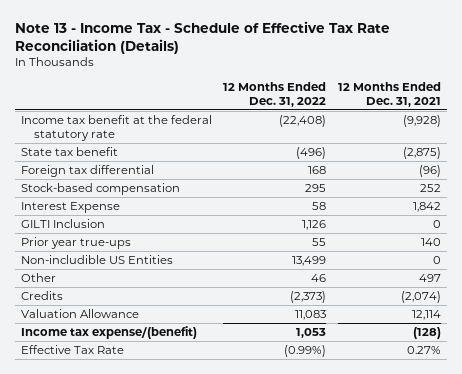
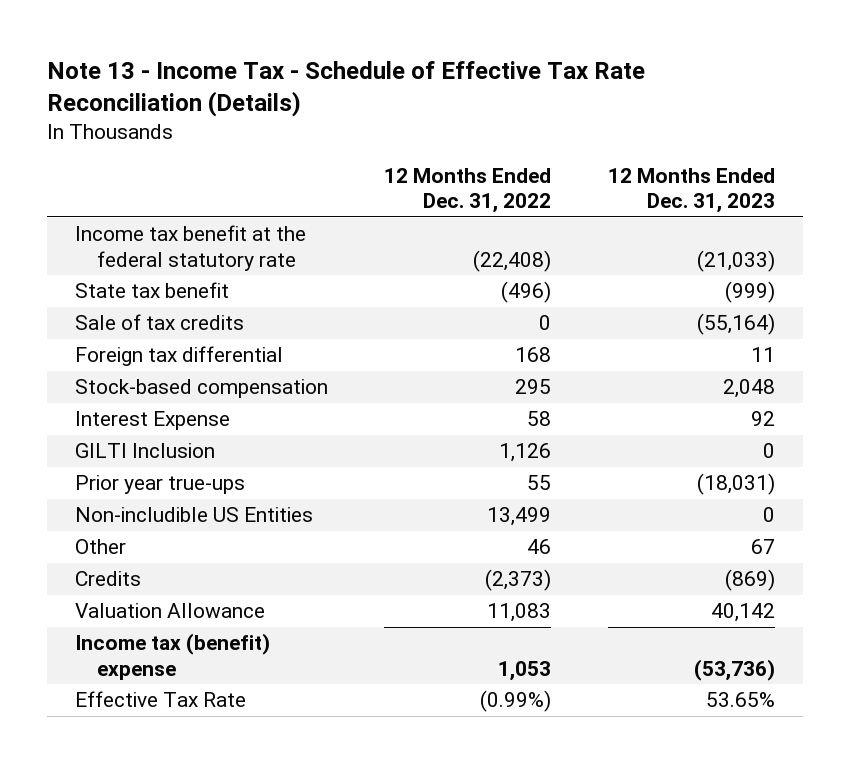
[338,81,442,107] 12 Months Ended Dec. 31, 2021 -> none
none -> [607,167,775,214] 12 Months Ended Dec. 31, 2023
none -> [74,314,244,331] Sale of tax credits
[20,326,197,340] Income tax expense/(benefit) -> [74,633,270,680] Income tax (benefit) expense

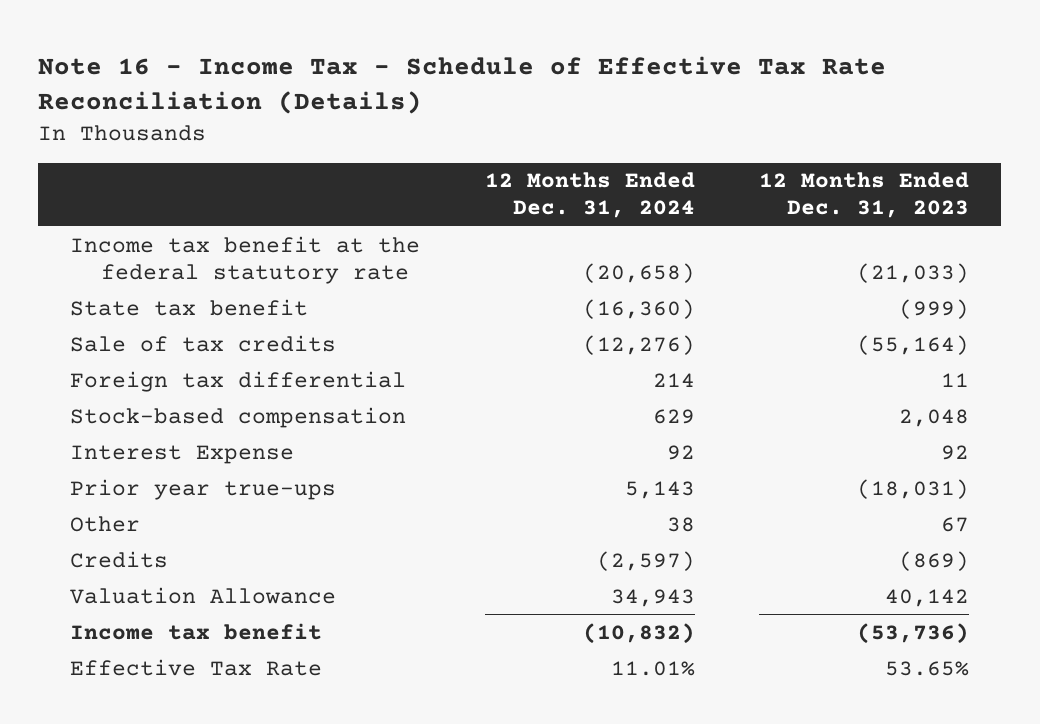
[46,60,645,117] Note 13 - Income Tax - Schedule of Effective Tax Rate Reconciliation (Details) -> [38,55,887,115] Note 16 - Income Tax - Schedule of Effective Tax Rate Reconciliation (Details)
[384,167,552,214] 12 Months Ended Dec. 31, 2022 -> none
none -> [484,172,695,219] 12 Months Ended Dec. 31, 2024
[74,443,215,459] GILTI Inclusion -> none
[74,507,313,523] Non-includible US Entities -> none
[74,633,270,680] Income tax (benefit) expense -> [70,622,323,640] Income tax benefit

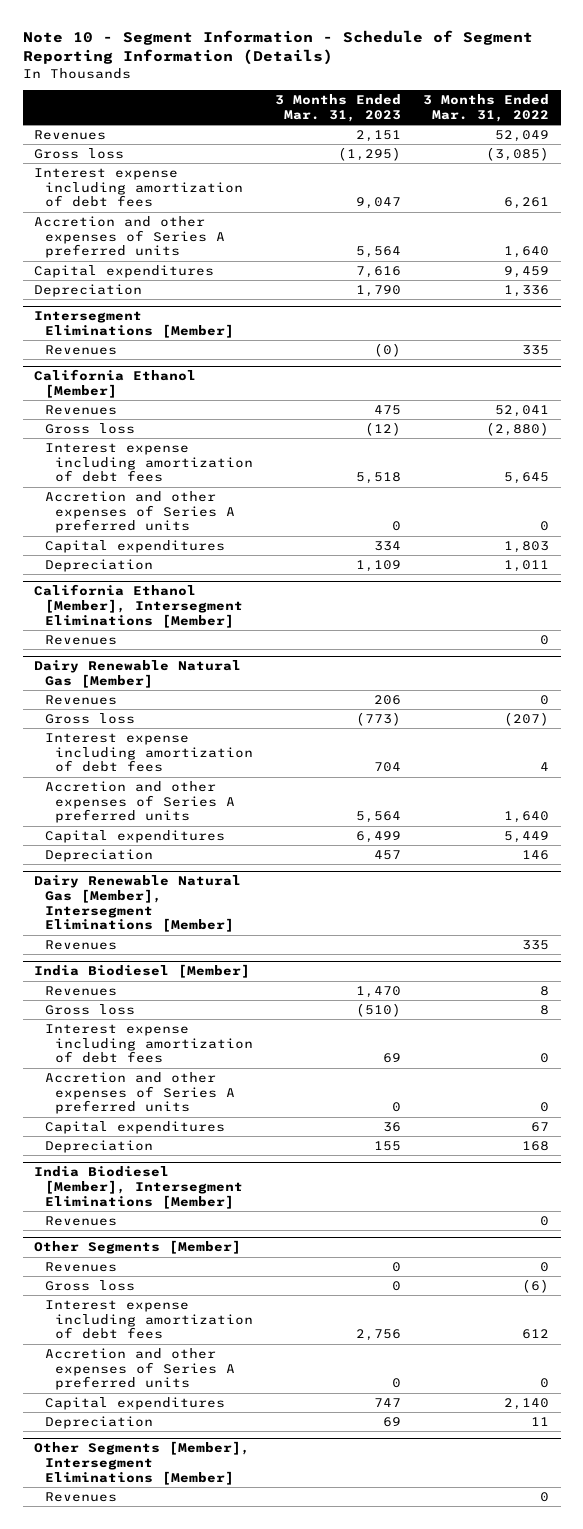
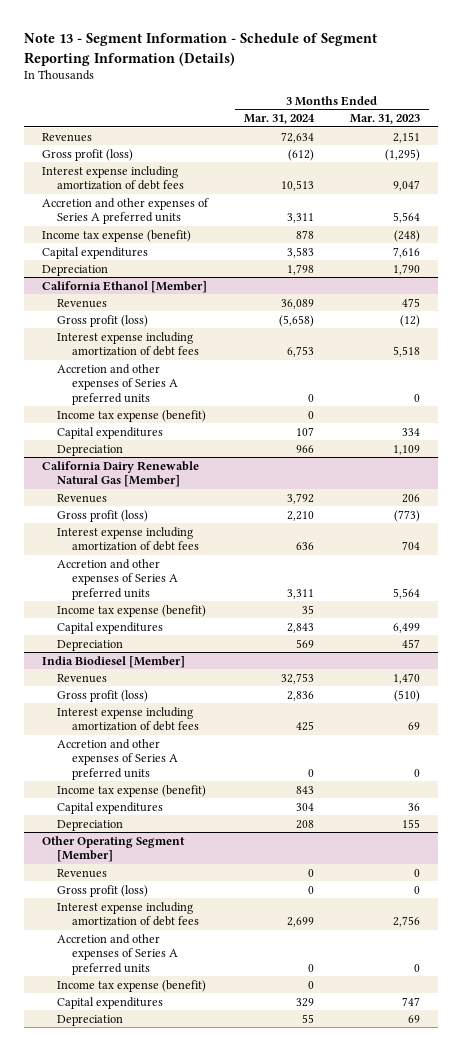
[22,29,533,66] Note 10 - Segment Information - Schedule of Segment Reporting Information (Details) -> [24,33,378,66] Note 13 - Segment Information - Schedule of Segment Reporting Information (Details)
[423,94,550,122] 3 Months Ended Mar. 31, 2022 -> none
none -> [244,114,316,125] Mar. 31, 2024
[33,147,124,159] Gross loss -> [42,148,134,161] Gross profit (loss)
none -> [42,229,192,242] Income tax expense (benefit)
[33,311,234,339] Intersegment Eliminations [Member] -> none
[44,344,117,355] Revenues -> none
[44,422,135,434] Gross loss -> [57,314,149,327] Gross profit (loss)
none -> [57,409,207,422] Income tax expense (benefit)
[33,584,243,628] California Ethanol [Member], Intersegment Eliminations [Member] -> none
[44,634,117,645] Revenues -> none
[33,660,241,689] Dairy Renewable Natural Gas [Member] -> [42,460,200,488] California Dairy Renewable Natural Gas [Member]
[44,712,135,724] Gross loss -> [57,509,149,522] Gross profit (loss)
none -> [57,604,207,617] Income tax expense (benefit)
[33,875,241,933] Dairy Renewable Natural Gas [Member], Intersegment Eliminations [Member] -> none
[44,939,117,950] Revenues -> none
[44,1003,135,1015] Gross loss -> [57,689,149,702] Gross profit (loss)
none -> [57,784,207,797] Income tax expense (benefit)
[33,1166,243,1209] India Biodiesel [Member], Intersegment Eliminations [Member] -> none
[44,1215,117,1226] Revenues -> none
[33,1240,241,1255] Other Segments [Member] -> [42,835,186,863] Other Operating Segment [Member]
[44,1279,135,1291] Gross loss -> [57,884,149,897] Gross profit (loss)
none -> [57,979,207,992] Income tax expense (benefit)
[33,1441,250,1485] Other Segments [Member], Intersegment Eliminations [Member] -> none
[44,1491,117,1502] Revenues -> none

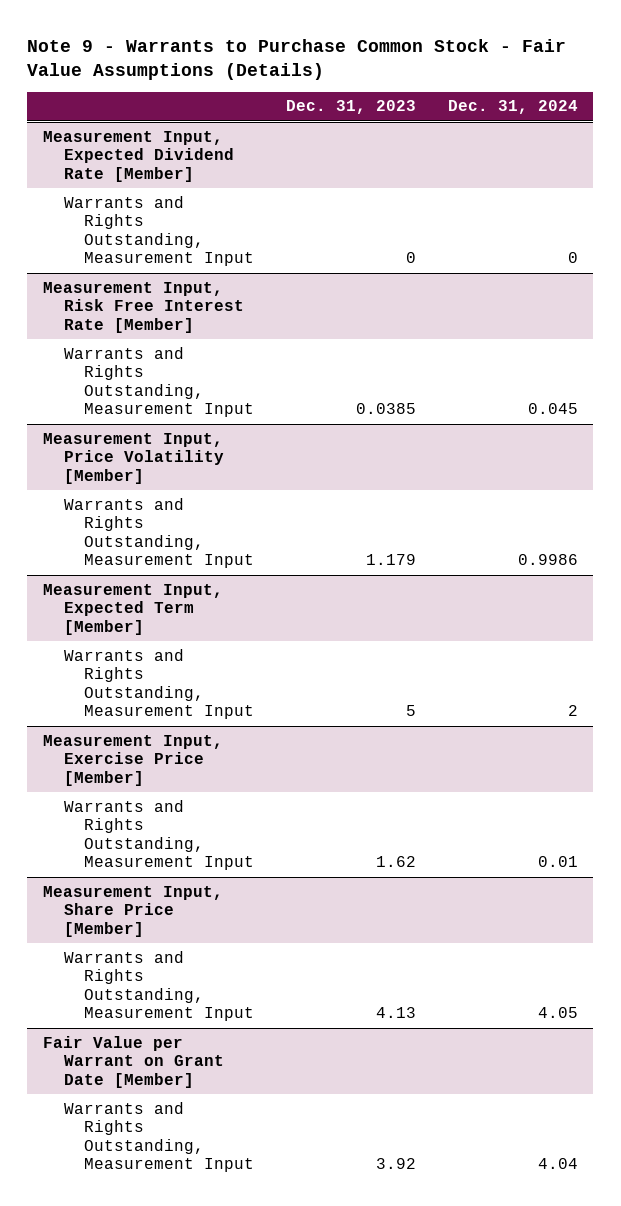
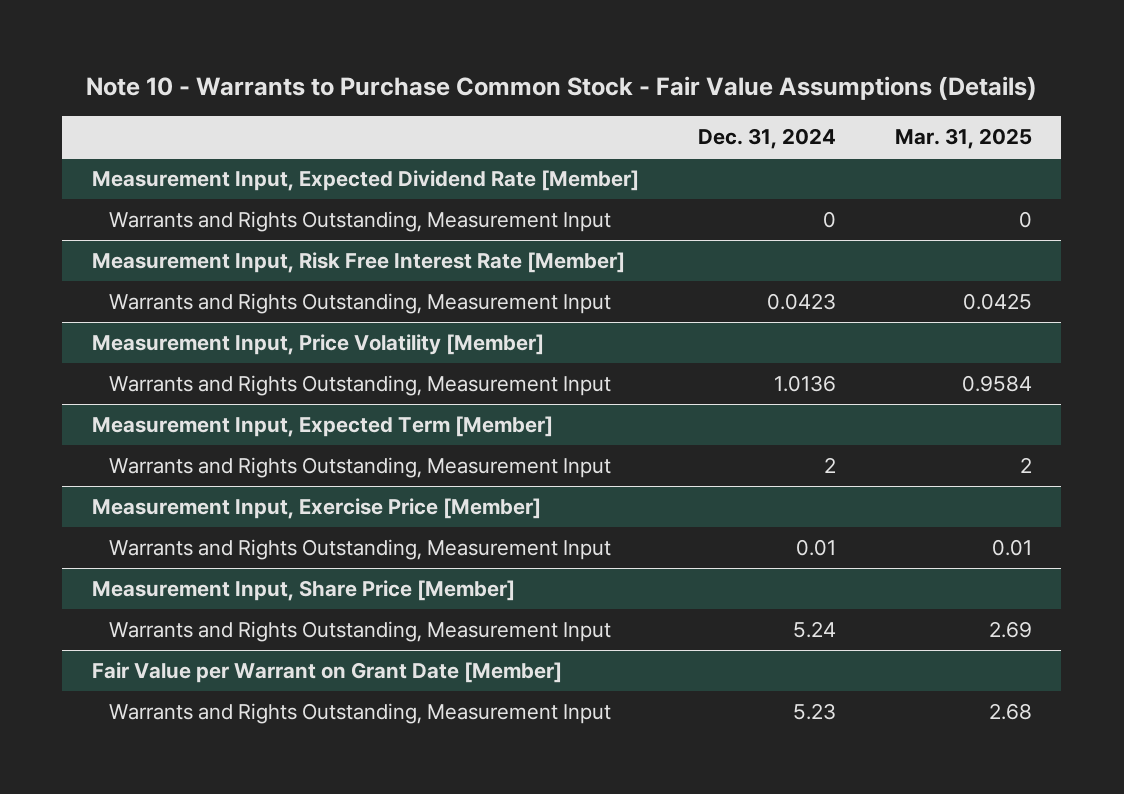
[27,38,567,81] Note 9 - Warrants to Purchase Common Stock - Fair Value Assumptions (Details) -> [85,76,1037,101] Note 10 - Warrants to Purchase Common Stock - Fair Value Assumptions (Details)
[286,100,417,115] Dec. 31, 2023 -> none
none -> [894,128,1032,150] Mar. 31, 2025
[527,403,578,415] 0.045 -> [766,293,836,311] 0.0423
[517,554,578,566] 0.9986 -> [773,375,836,393] 1.0136
[537,1007,578,1019] 4.05 -> [792,621,836,639] 5.24
[537,1158,578,1170] 4.04 -> [792,703,836,721] 5.23

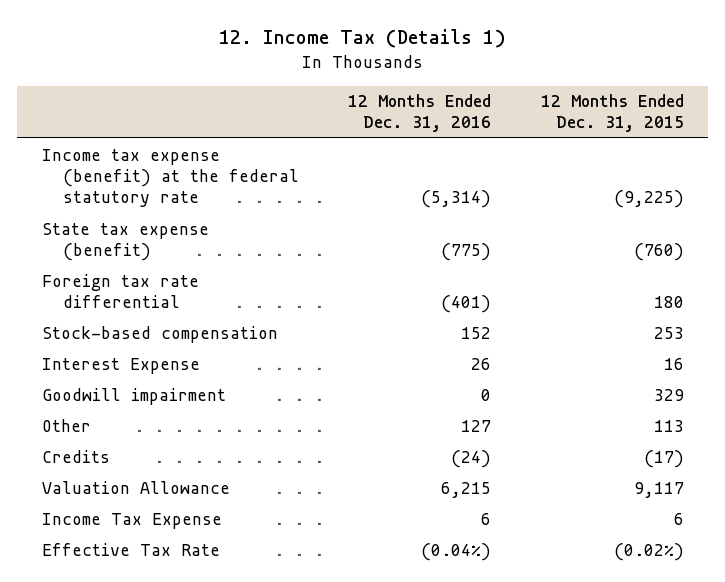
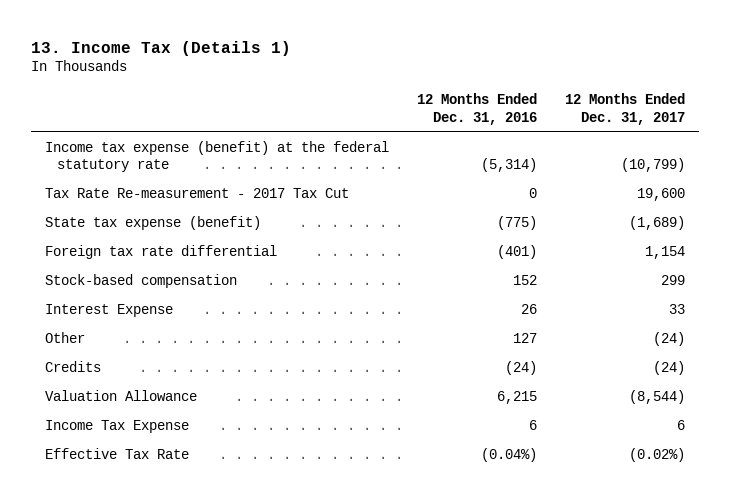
[218,29,506,49] 12. Income Tax (Details 1) -> [30,40,291,56] 13. Income Tax (Details 1)
[540,94,684,133] 12 Months Ended Dec. 31, 2015 -> none
none -> [564,93,685,125] 12 Months Ended Dec. 31, 2017
none -> [44,187,349,198] Tax Rate Re-measurement - 2017 Tax Cut
[41,387,226,405] Goodwill impairment -> none

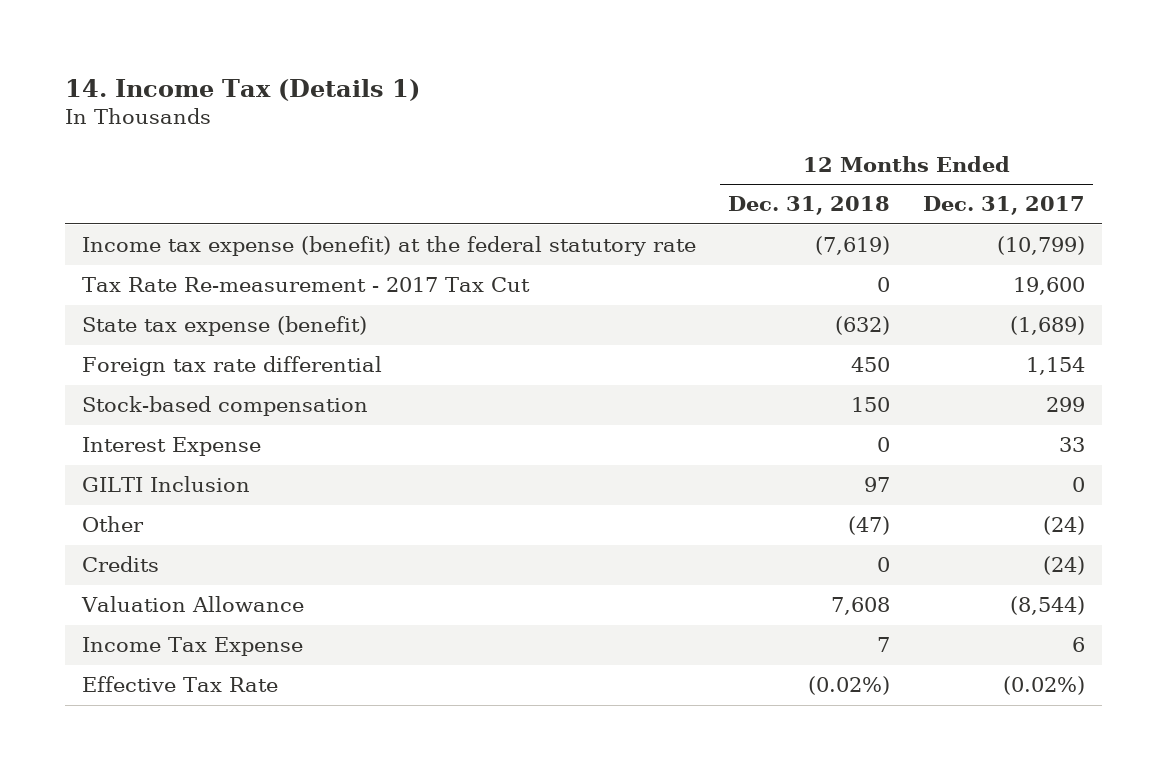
[30,40,291,56] 13. Income Tax (Details 1) -> [65,78,421,101] 14. Income Tax (Details 1)
[416,93,537,125] 12 Months Ended Dec. 31, 2016 -> none
none -> [728,196,891,216] Dec. 31, 2018
none -> [81,476,250,493] GILTI Inclusion

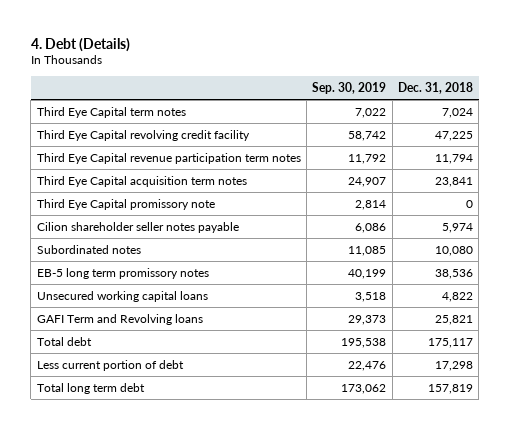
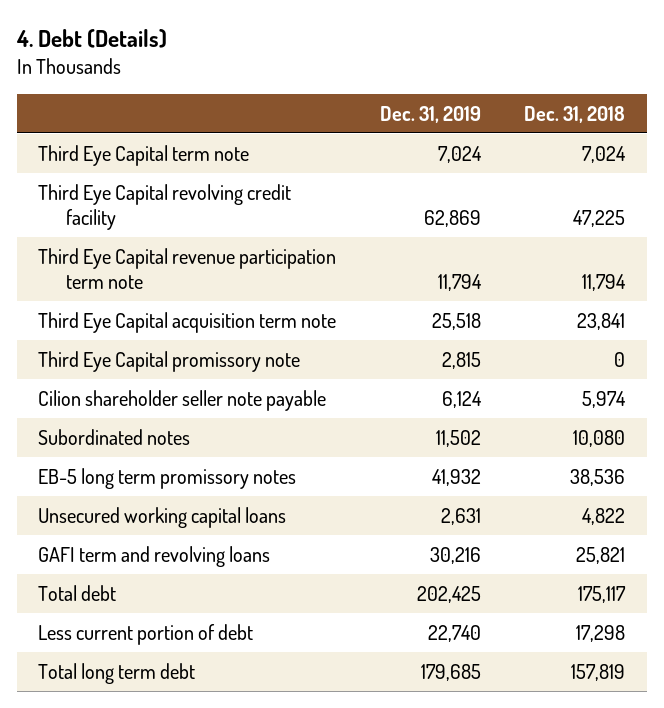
[312,81,387,94] Sep. 30, 2019 -> none
none -> [379,105,481,123] Dec. 31, 2019
[36,106,186,118] Third Eye Capital term notes -> [38,144,250,166] Third Eye Capital term note
[36,152,301,164] Third Eye Capital revenue participation term notes -> [38,247,337,290] Third Eye Capital revenue participation term note
[36,175,247,187] Third Eye Capital acquisition term notes -> [38,311,337,333] Third Eye Capital acquisition term note
[36,221,239,233] Cilion shareholder seller notes payable -> [38,389,327,411] Cilion shareholder seller note payable
[36,313,203,325] GAFI Term and Revolving loans -> [38,545,271,567] GAFI term and revolving loans

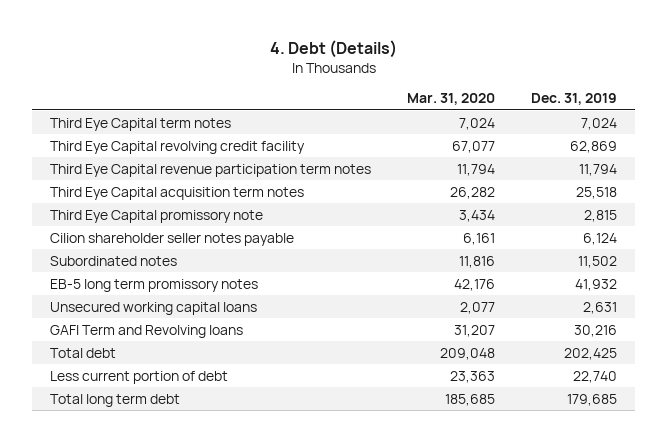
[524,105,626,123] Dec. 31, 2018 -> none
none -> [407,93,496,106] Mar. 31, 2020
[38,144,250,166] Third Eye Capital term note -> [50,117,232,131] Third Eye Capital term notes
[38,247,337,290] Third Eye Capital revenue participation term note -> [50,163,372,177] Third Eye Capital revenue participation term notes
[38,311,337,333] Third Eye Capital acquisition term note -> [50,186,305,200] Third Eye Capital acquisition term notes
[38,389,327,411] Cilion shareholder seller note payable -> [50,232,295,246] Cilion shareholder seller notes payable
[38,545,271,567] GAFI term and revolving loans -> [50,324,244,338] GAFI Term and Revolving loans

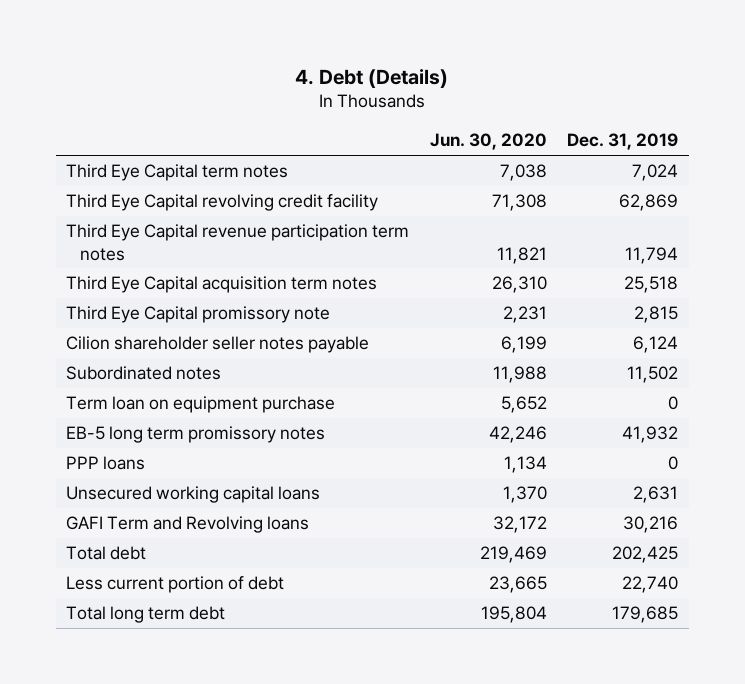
[407,93,496,106] Mar. 31, 2020 -> none
none -> [429,133,547,151] Jun. 30, 2020
none -> [66,396,336,414] Term loan on equipment purchase
none -> [66,456,146,471] PPP loans

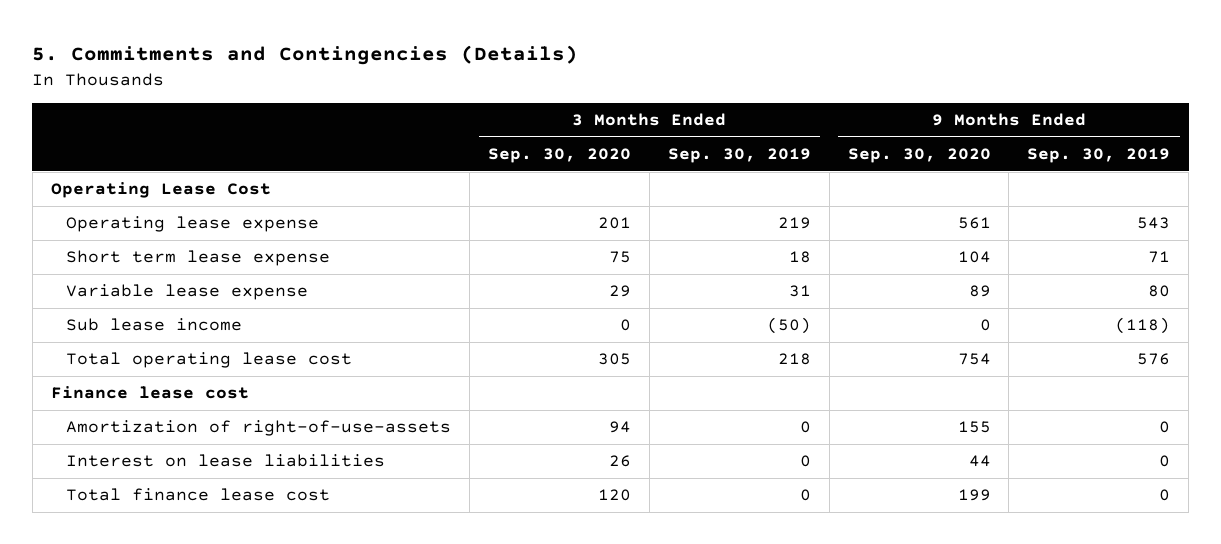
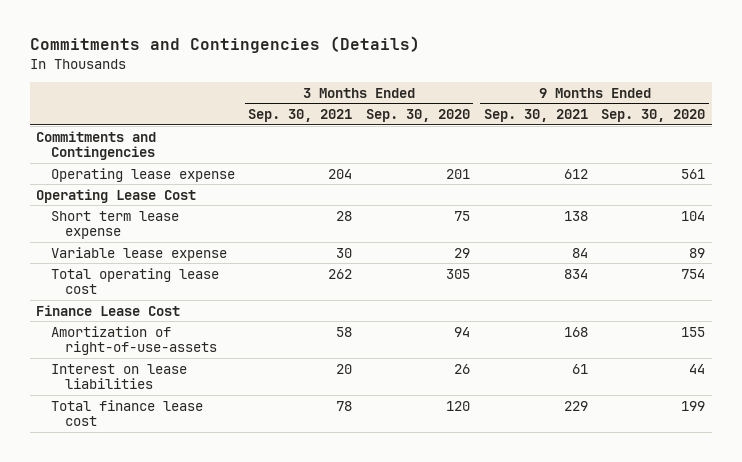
[32,45,579,66] 5. Commitments and Contingencies (Details) -> [29,36,420,54] Commitments and Contingencies (Details)
[667,148,811,164] Sep. 30, 2019 -> none
[1027,148,1171,164] Sep. 30, 2019 -> none
none -> [248,108,353,122] Sep. 30, 2021
none -> [483,108,588,122] Sep. 30, 2021
none -> [36,130,157,161] Commitments and Contingencies
[50,182,271,199] Operating Lease Cost -> [36,188,197,203] Operating Lease Cost
[66,318,243,332] Sub lease income -> none
[50,386,249,400] Finance lease cost -> [36,304,181,316] Finance Lease Cost

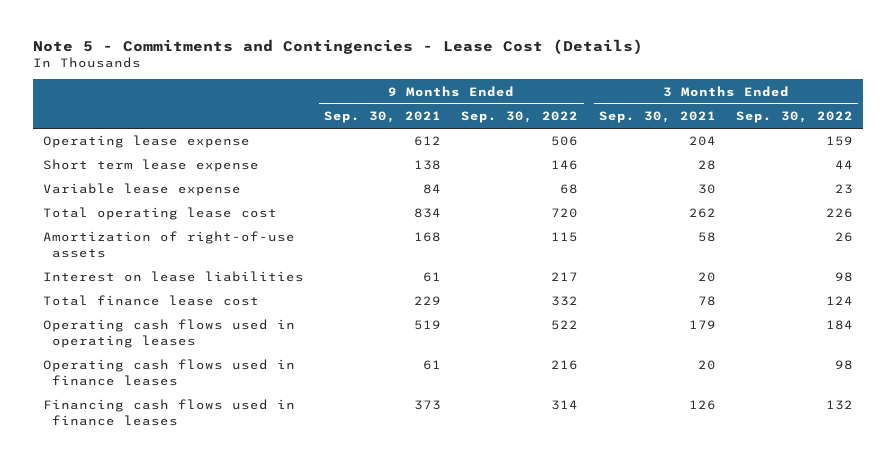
[29,36,420,54] Commitments and Contingencies (Details) -> [32,39,643,56] Note 5 - Commitments and Contingencies - Lease Cost (Details)
[365,108,470,122] Sep. 30, 2020 -> none
[601,108,706,122] Sep. 30, 2020 -> none
none -> [461,111,579,124] Sep. 30, 2022
none -> [736,111,854,124] Sep. 30, 2022
[36,130,157,161] Commitments and Contingencies -> none
[36,188,197,203] Operating Lease Cost -> none
[36,304,181,316] Finance Lease Cost -> none
[50,325,217,356] Amortization of right-of-use-assets -> [42,231,295,258] Amortization of right-of-use assets
none -> [42,319,295,348] Operating cash flows used in operating leases
none -> [42,359,295,386] Operating cash flows used in finance leases
none -> [42,399,295,426] Financing cash flows used in finance leases

